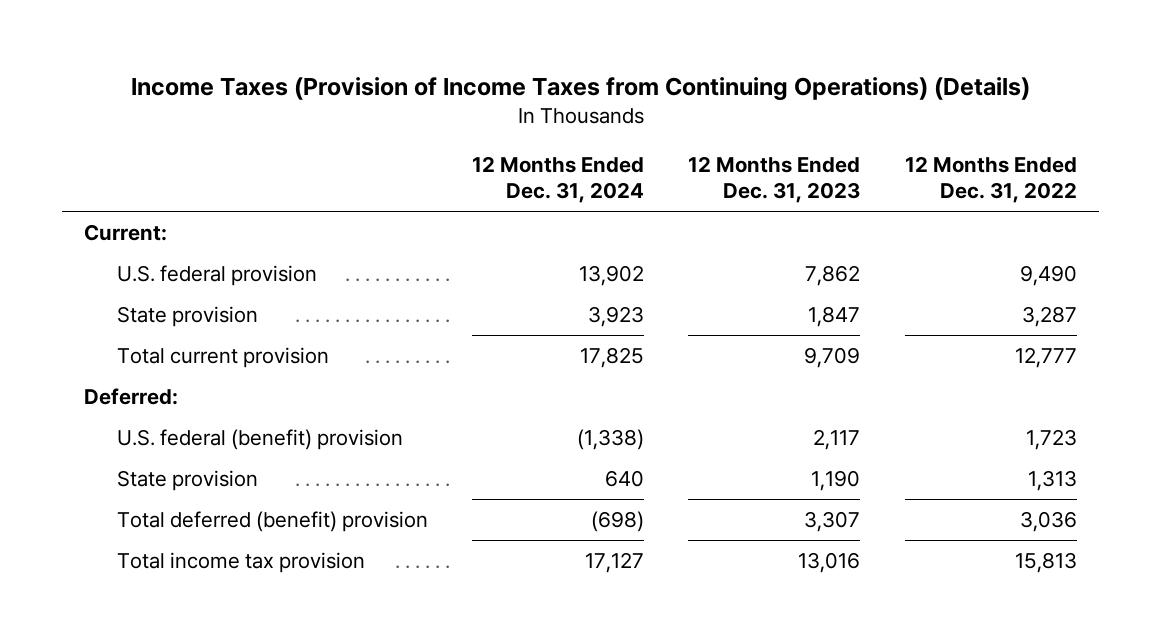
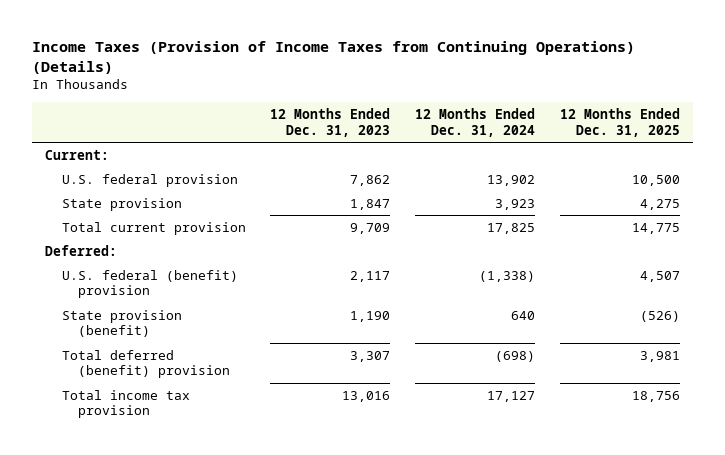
[904,156,1077,204] 12 Months Ended Dec. 31, 2022 -> none
none -> [560,107,681,137] 12 Months Ended Dec. 31, 2025
[116,470,258,492] State provision -> [61,309,182,338] State provision (benefit)

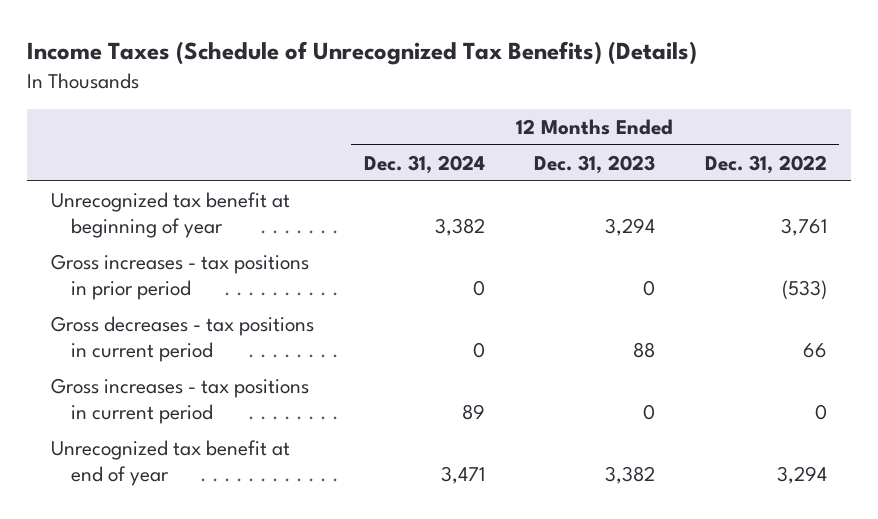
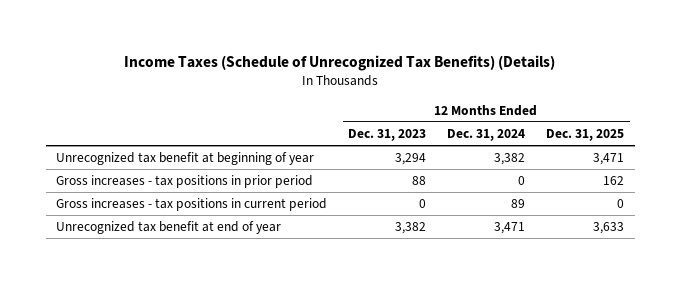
[704,154,827,174] Dec. 31, 2022 -> none
none -> [546,129,625,142] Dec. 31, 2025
[51,315,315,363] Gross decreases - tax positions in current period -> none
[643,280,656,297] 0 -> [412,176,427,186] 88

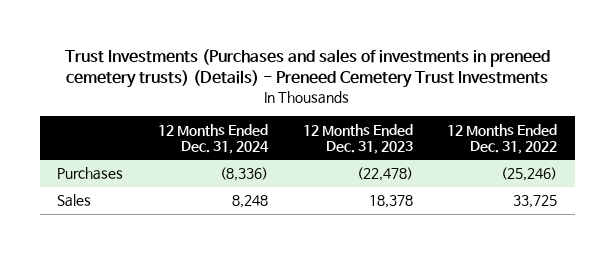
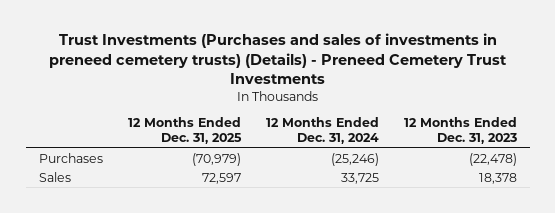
[447,123,558,154] 12 Months Ended Dec. 31, 2022 -> none
none -> [127,117,242,145] 12 Months Ended Dec. 31, 2025
[219,167,268,182] (8,336) -> [330,153,379,167] (25,246)
[231,195,268,209] 8,248 -> [340,173,379,185] 33,725

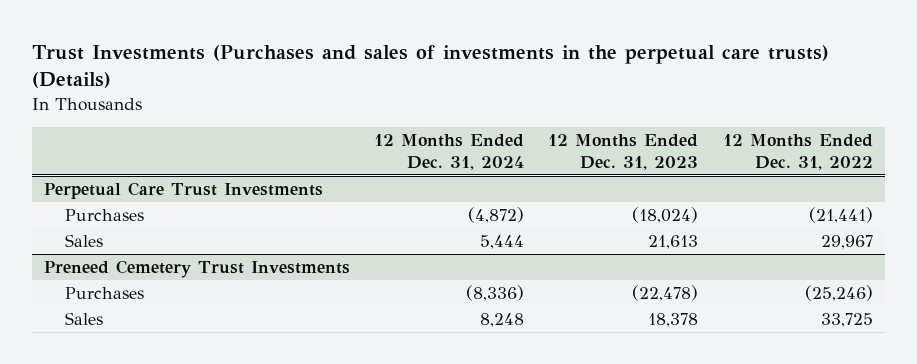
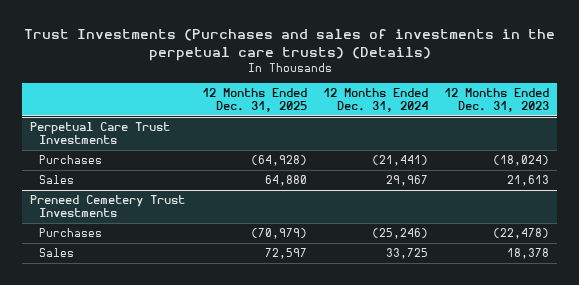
[722,134,873,170] 12 Months Ended Dec. 31, 2022 -> none
none -> [201,87,307,112] 12 Months Ended Dec. 31, 2025
[468,207,525,224] (4,872) -> [371,155,428,167] (21,441)
[480,235,525,250] 5,444 -> [385,175,428,187] 29,967
[466,285,525,302] (8,336) -> [371,228,428,240] (25,246)
[480,313,525,328] 8,248 -> [385,248,428,260] 33,725

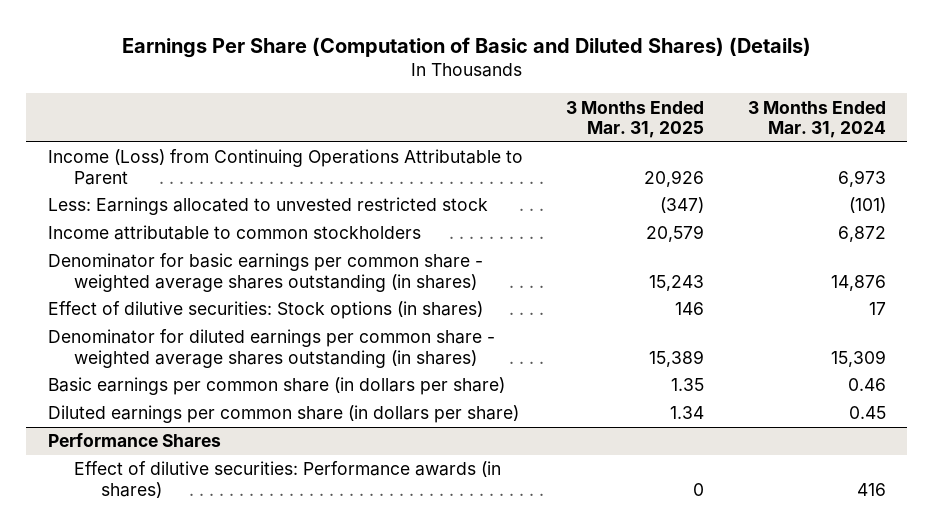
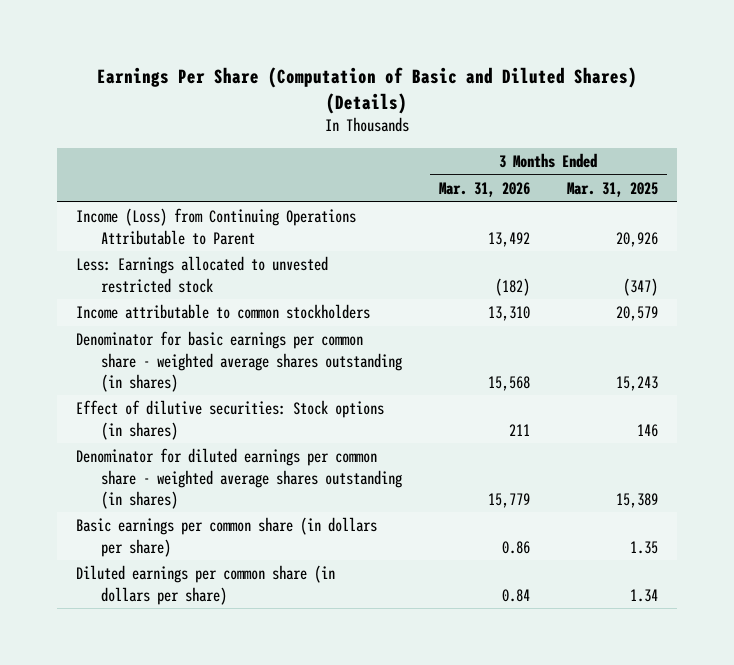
[747,100,886,139] 3 Months Ended Mar. 31, 2024 -> none
none -> [438,182,530,198] Mar. 31, 2026
[47,433,221,448] Performance Shares -> none
[74,461,502,498] Effect of dilutive securities: Performance awards (in shares) -> none

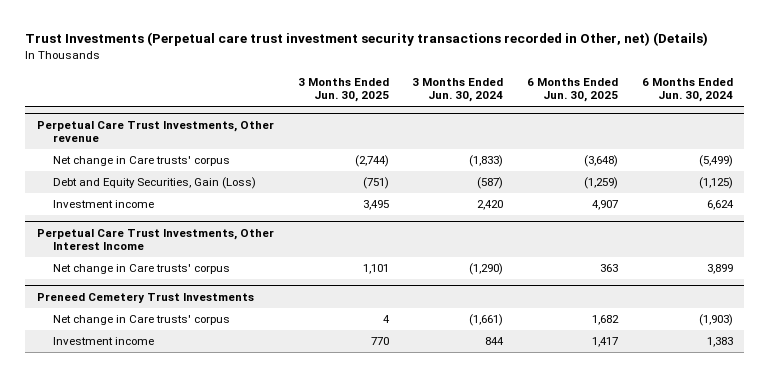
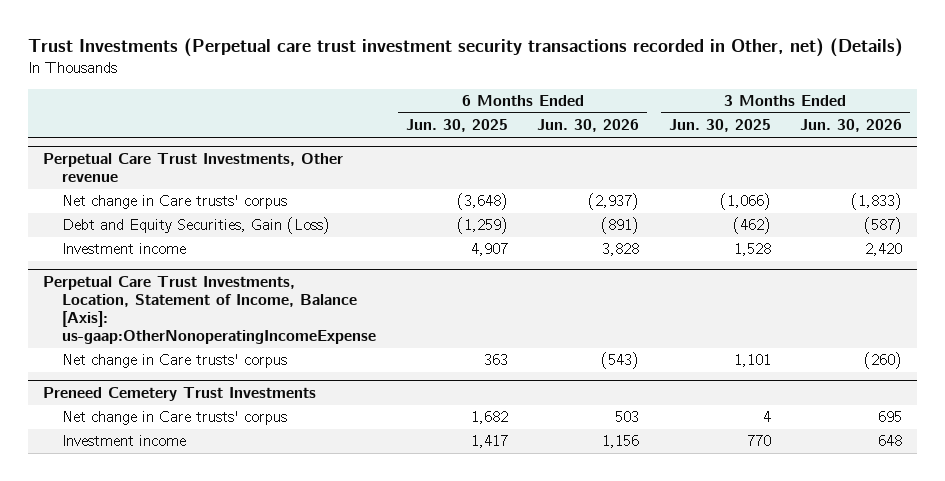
[412,77,504,103] 3 Months Ended Jun. 30, 2024 -> none
[641,77,733,103] 6 Months Ended Jun. 30, 2024 -> none
none -> [537,119,640,133] Jun. 30, 2026
none -> [800,119,903,133] Jun. 30, 2026
[37,228,275,251] Perpetual Care Trust Investments, Other Interest Income -> none
[354,155,389,168] (2,744) -> [719,193,771,211] (1,066)
[362,177,389,190] (751) -> [732,217,771,235] (462)
[362,200,389,211] 3,495 -> [733,243,771,257] 1,528
none -> [42,276,377,345] Perpetual Care Trust Investments, Location, Statement of Income, Balance [Axis]: us-gaap:OtherNonoperatingIncomeExpense

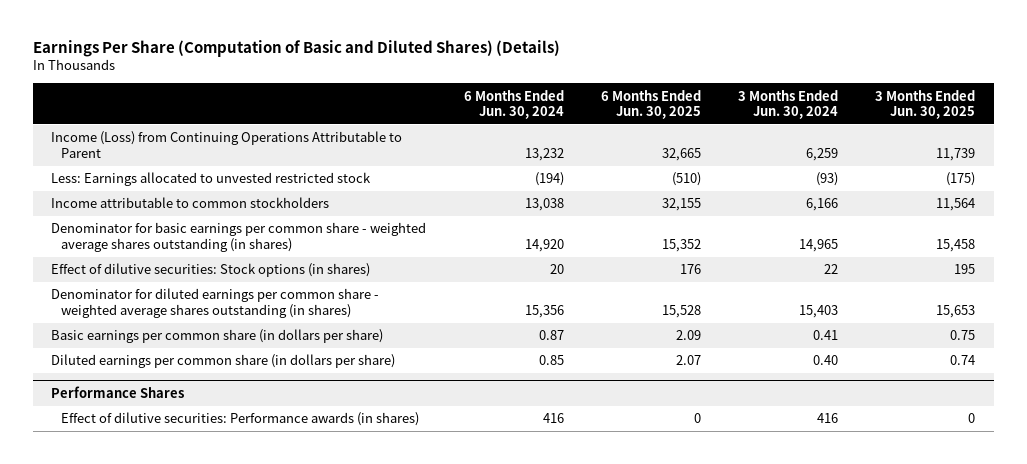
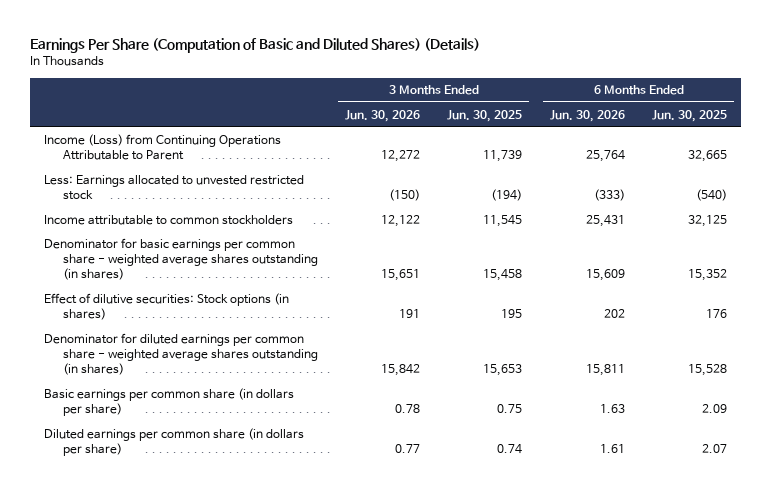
[463,89,564,120] 6 Months Ended Jun. 30, 2024 -> none
[738,89,839,120] 3 Months Ended Jun. 30, 2024 -> none
none -> [345,109,421,122] Jun. 30, 2026
none -> [549,109,625,122] Jun. 30, 2026
[671,172,701,187] (510) -> [696,188,728,201] (540)
[946,172,976,187] (175) -> [491,188,523,201] (194)
[661,198,701,212] 32,155 -> [688,214,728,227] 32,125
[936,198,976,212] 11,564 -> [483,214,523,227] 11,545
[51,386,185,399] Performance Shares -> none
[61,412,420,427] Effect of dilutive securities: Performance awards (in shares) -> none

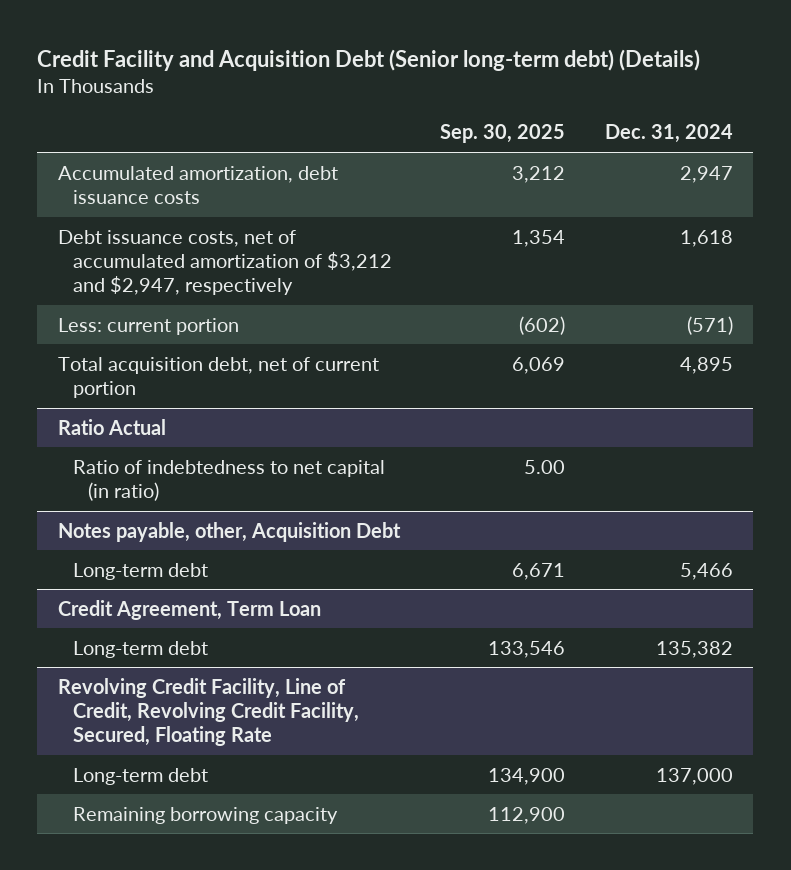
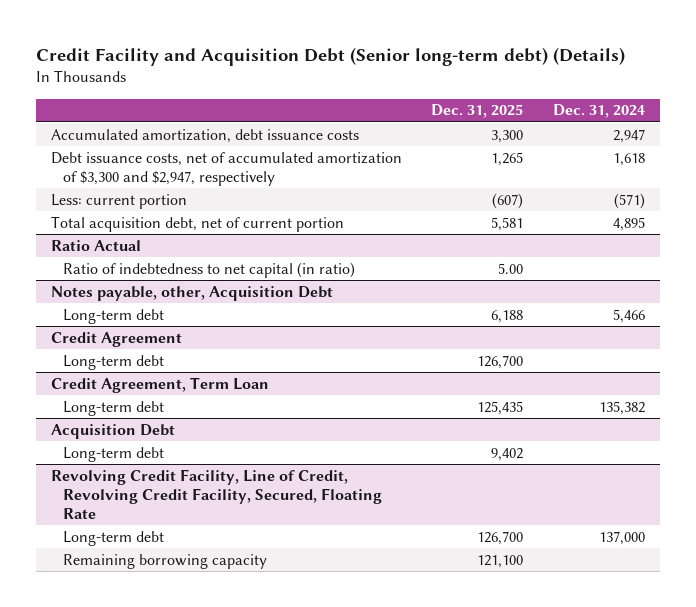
[439,124,565,144] Sep. 30, 2025 -> none
none -> [431,104,524,119] Dec. 31, 2025
[57,229,392,296] Debt issuance costs, net of accumulated amortization of $3,212 and $2,947, respectively -> [50,151,402,186] Debt issuance costs, net of accumulated amortization of $3,300 and $2,947, respectively
none -> [50,331,182,347] Credit Agreement
none -> [62,354,164,370] Long-term debt
none -> [50,423,175,439] Acquisition Debt
none -> [62,446,164,462] Long-term debt

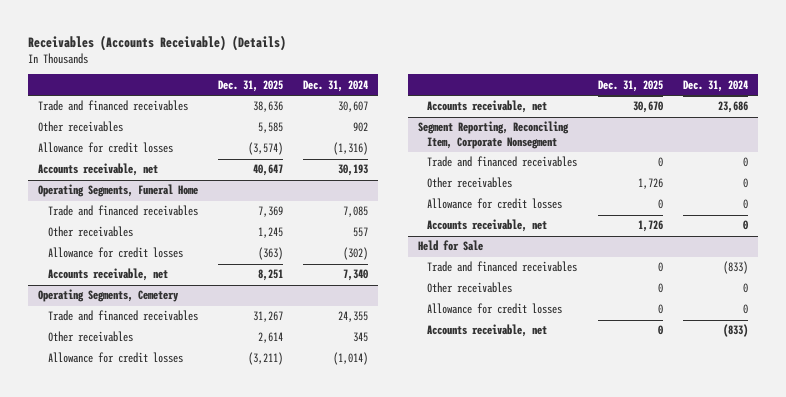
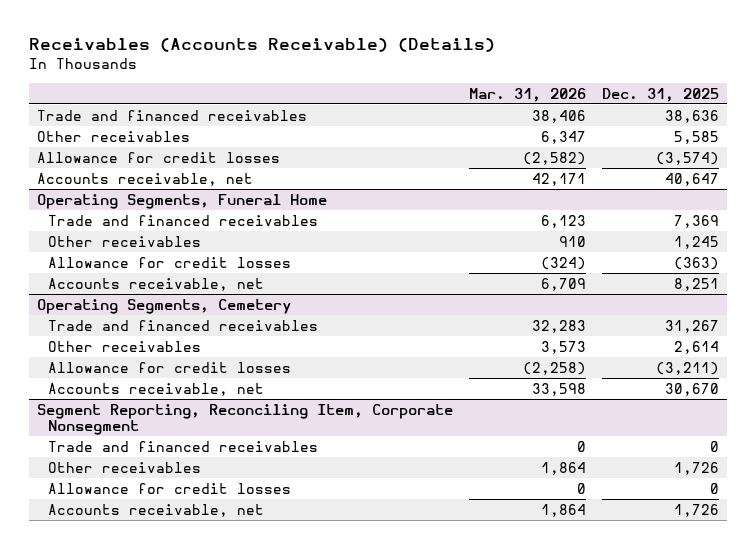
[303,79,369,92] Dec. 31, 2024 -> none
none -> [468,87,586,102] Mar. 31, 2026
[417,240,483,252] Held for Sale -> none
[426,261,577,273] Trade and financed receivables -> none
[426,282,512,294] Other receivables -> none
[426,303,562,315] Allowance for credit losses -> none
[426,324,547,338] Accounts receivable, net -> none

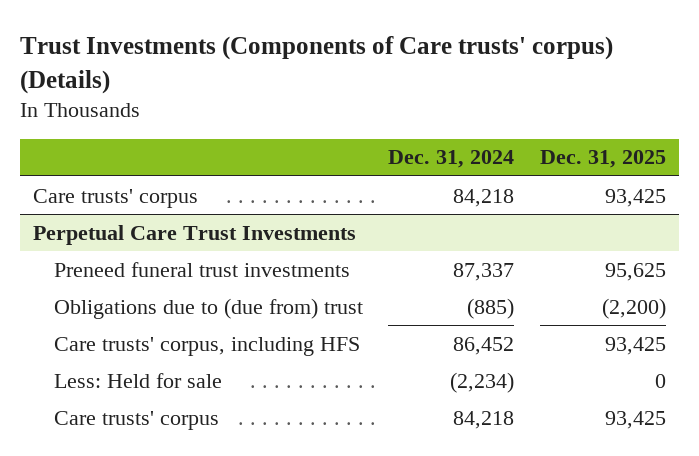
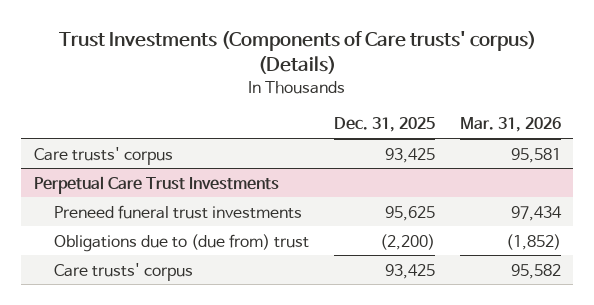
[388,150,515,169] Dec. 31, 2024 -> none
none -> [459,117,561,133] Mar. 31, 2026
[53,336,360,356] Care trusts' corpus, including HFS -> none
[53,372,222,388] Less: Held for sale -> none

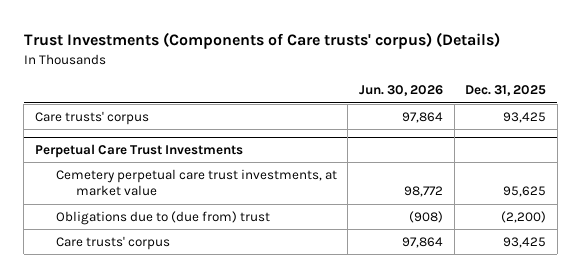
[459,117,561,133] Mar. 31, 2026 -> none
none -> [359,85,444,97] Jun. 30, 2026
[53,204,302,219] Preneed funeral trust investments -> [55,168,337,197] Cemetery perpetual care trust investments, at market value

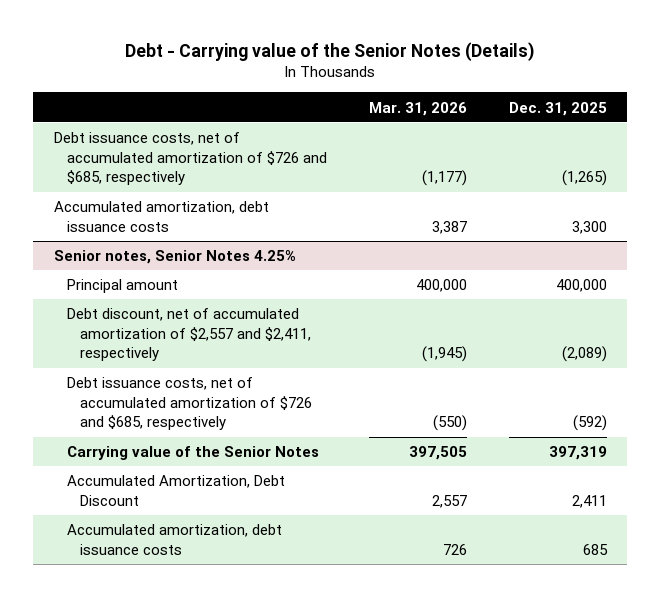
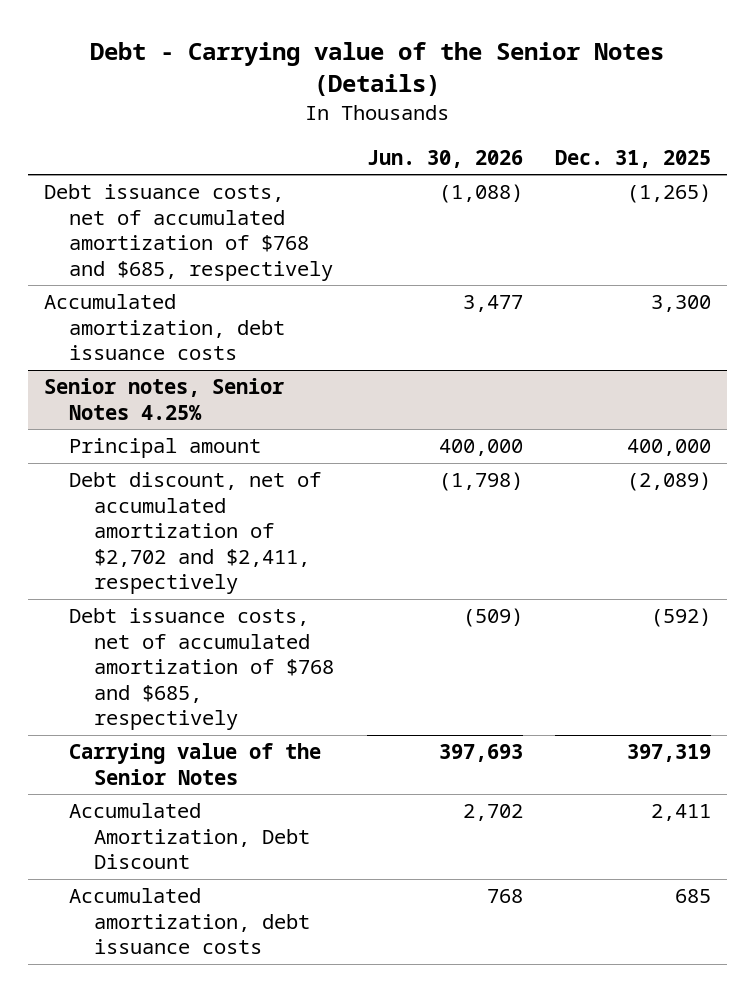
[368,101,467,116] Mar. 31, 2026 -> none
none -> [366,149,523,168] Jun. 30, 2026
[54,132,328,186] Debt issuance costs, net of accumulated amortization of $726 and $685, respectively -> [43,184,333,281] Debt issuance costs, net of accumulated amortization of $768 and $685, respectively
[67,308,312,362] Debt discount, net of accumulated amortization of $2,557 and $2,411, respectively -> [68,472,321,595] Debt discount, net of accumulated amortization of $2,702 and $2,411, respectively
[67,377,313,431] Debt issuance costs, net of accumulated amortization of $726 and $685, respectively -> [68,608,335,731] Debt issuance costs, net of accumulated amortization of $768 and $685, respectively

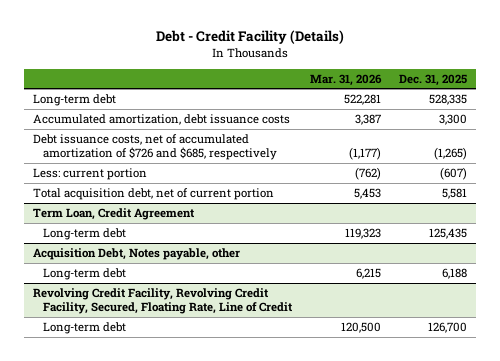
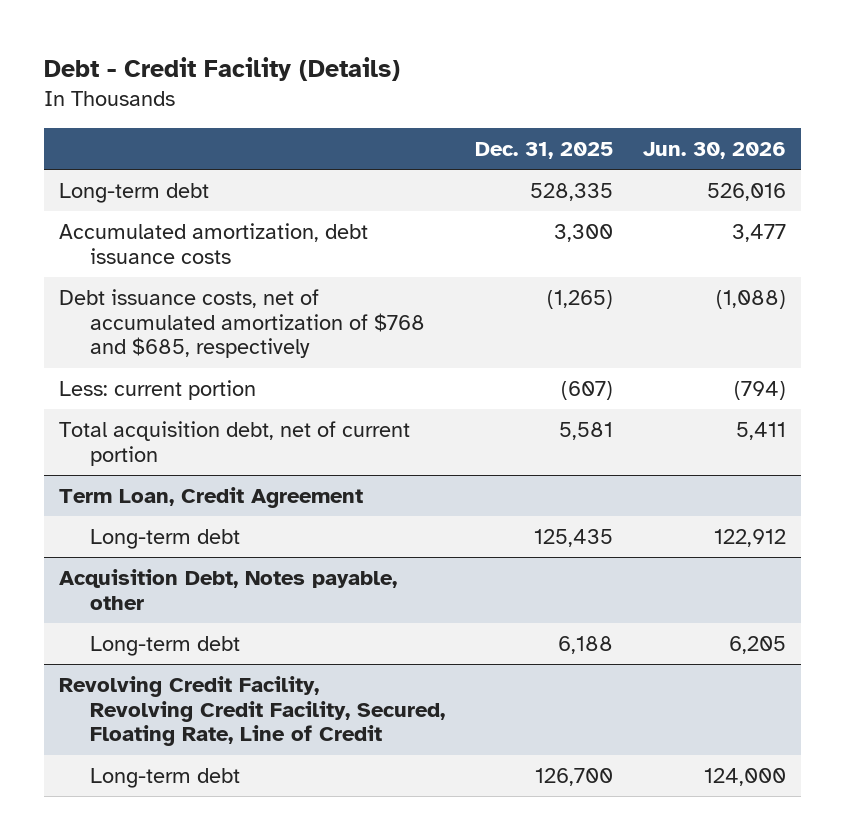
[310,73,383,86] Mar. 31, 2026 -> none
none -> [642,141,786,159] Jun. 30, 2026
[32,133,278,161] Debt issuance costs, net of accumulated amortization of $726 and $685, respectively -> [58,288,426,359] Debt issuance costs, net of accumulated amortization of $768 and $685, respectively

